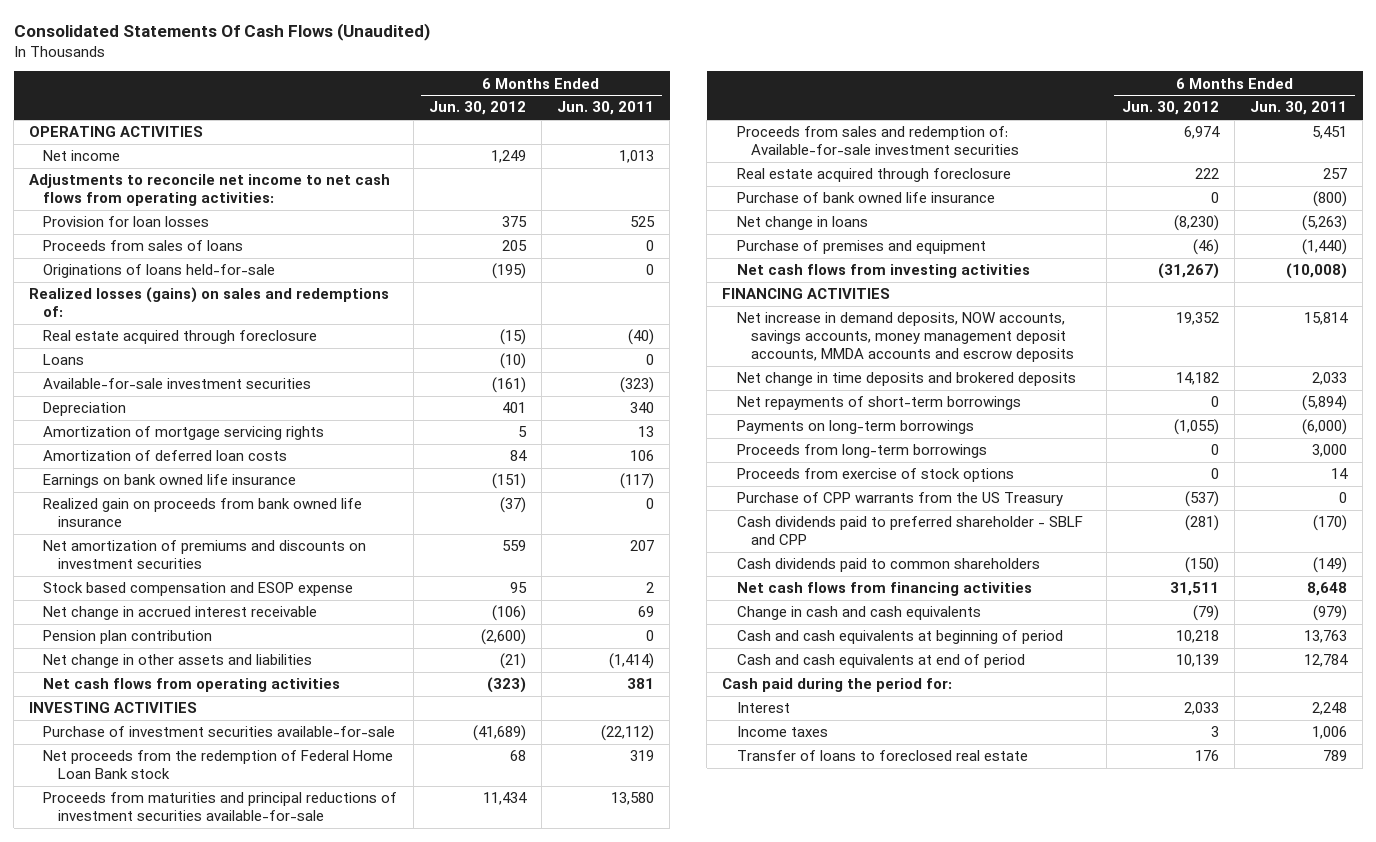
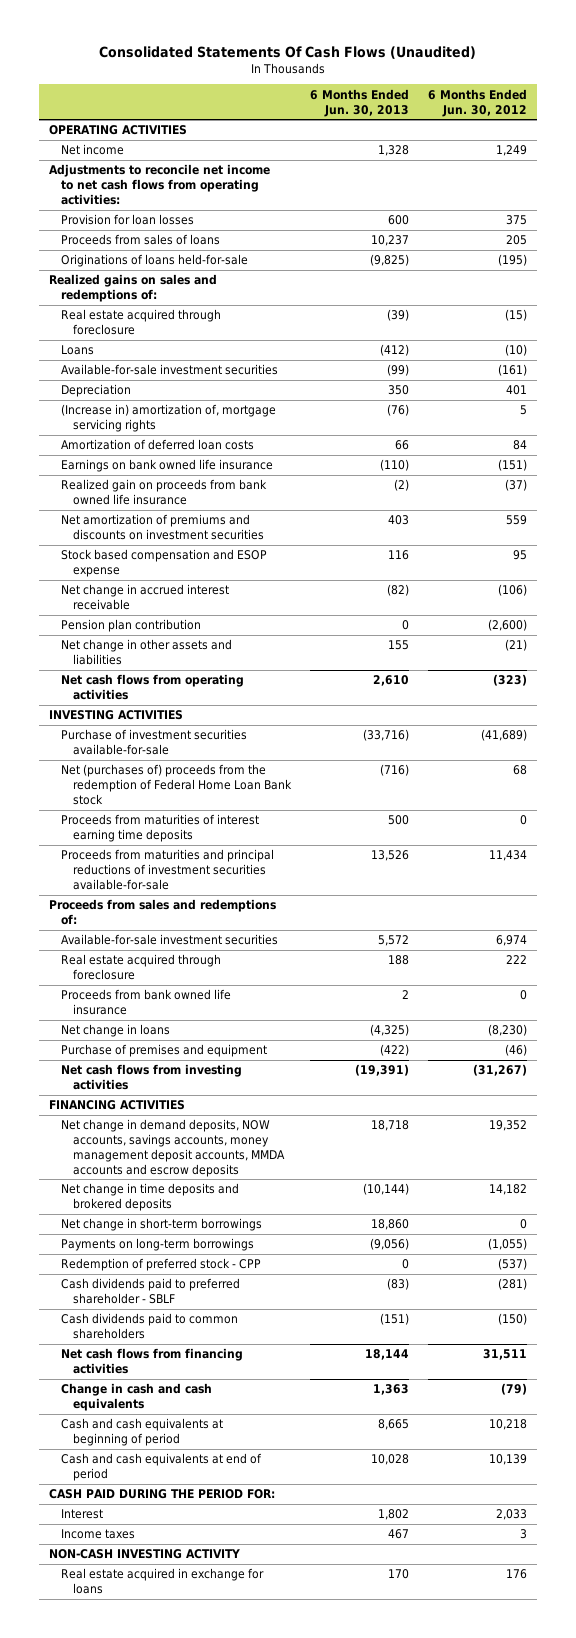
[557,101,655,116] Jun. 30, 2011 -> none
none -> [310,88,410,117] 6 Months Ended Jun. 30, 2013
[29,287,390,318] Realized losses (gains) on sales and redemptions of: -> [48,274,217,303] Realized gains on sales and redemptions of:
[43,426,325,441] Amortization of mortgage servicing rights -> [60,404,276,433] (Increase in) amortization of, mortgage servicing rights
[43,750,394,780] Net proceeds from the redemption of Federal Home Loan Bank stock -> [60,764,293,805] Net (purchases of) proceeds from the redemption of Federal Home Loan Bank stock
none -> [60,814,259,843] Proceeds from maturities of interest earning time deposits
none -> [48,899,276,926] Proceeds from sales and redemptions of:
[736,126,1019,156] Proceeds from sales and redemption of: Available-for-sale investment securities -> [60,934,278,946] Available-for-sale investment securities
[736,192,995,204] Purchase of bank owned life insurance -> [60,989,231,1016] Proceeds from bank owned life insurance
[736,312,1074,363] Net increase in demand deposits, NOW accounts, savings accounts, money management deposit accounts, MMDA accounts and escrow deposits -> [60,1119,286,1177] Net change in demand deposits, NOW accounts, savings accounts, money management deposit accounts, MMDA accounts and escrow deposits
[736,396,1021,411] Net repayments of short-term borrowings -> [60,1218,262,1232] Net change in short-term borrowings
[736,444,987,459] Proceeds from long-term borrowings -> none
[736,468,1014,483] Proceeds from exercise of stock options -> none
[736,492,1063,507] Purchase of CPP warrants from the US Treasury -> [60,1258,261,1272] Redemption of preferred stock - CPP
[736,516,1083,546] Cash dividends paid to preferred shareholder - SBLF and CPP -> [60,1278,240,1305] Cash dividends paid to preferred shareholder - SBLF
[722,678,953,693] Cash paid during the period for: -> [48,1489,275,1500] CASH PAID DURING THE PERIOD FOR:
none -> [48,1549,240,1560] NON-CASH INVESTING ACTIVITY
[736,750,1028,762] Transfer of loans to foreclosed real estate -> [60,1568,264,1595] Real estate acquired in exchange for loans

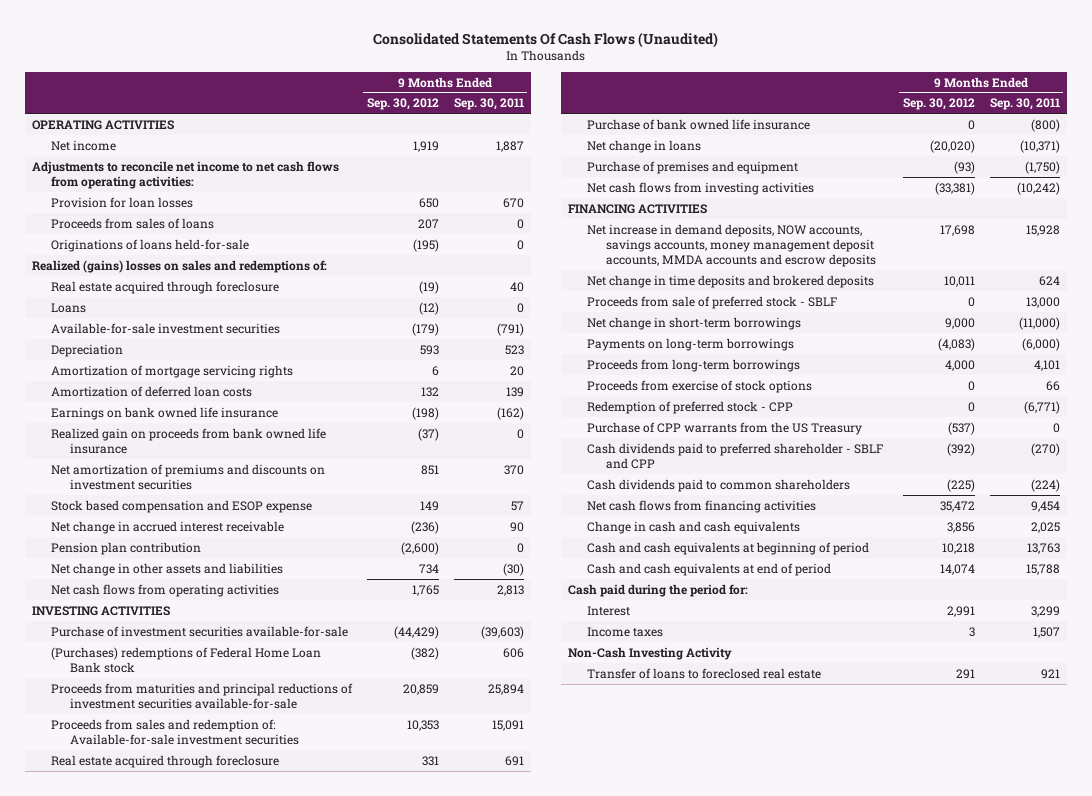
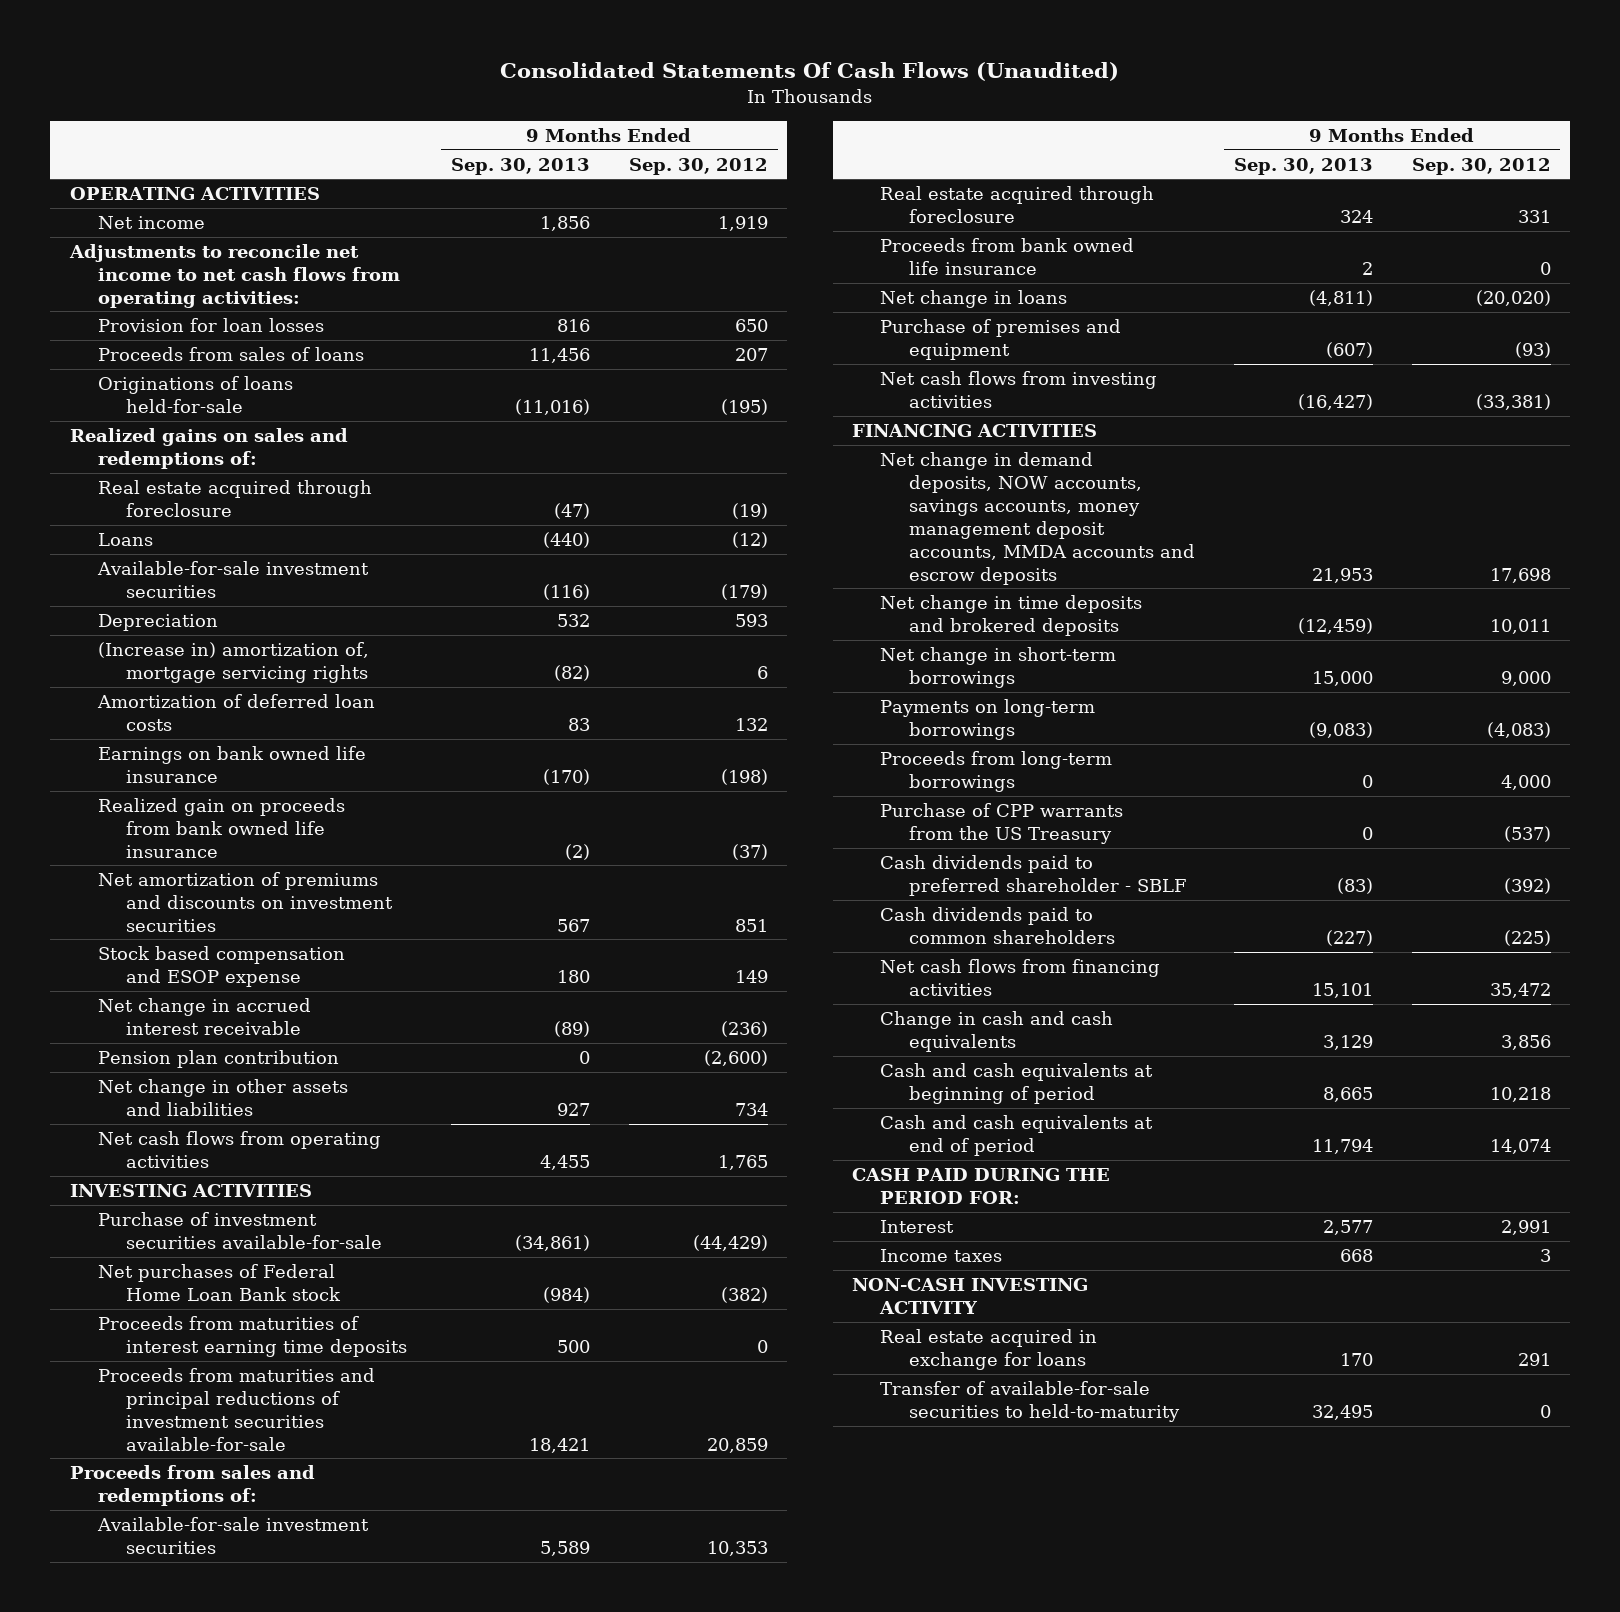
[453,98,524,111] Sep. 30, 2011 -> none
none -> [450,157,590,175] Sep. 30, 2013
[32,259,328,273] Realized (gains) losses on sales and redemptions of: -> [69,427,348,469] Realized gains on sales and redemptions of:
[51,364,294,378] Amortization of mortgage servicing rights -> [97,641,369,683] (Increase in) amortization of, mortgage servicing rights
[51,646,322,673] (Purchases) redemptions of Federal Home Loan Bank stock -> [97,1263,341,1301] Net purchases of Federal Home Loan Bank stock
none -> [97,1315,407,1357] Proceeds from maturities of interest earning time deposits
none -> [69,1464,315,1506] Proceeds from sales and redemptions of:
[51,718,300,745] Proceeds from sales and redemption of: Available-for-sale investment securities -> [96,1516,369,1554] Available-for-sale investment securities
[587,118,811,130] Purchase of bank owned life insurance -> [880,237,1135,275] Proceeds from bank owned life insurance
[587,223,877,267] Net increase in demand deposits, NOW accounts, savings accounts, money management deposit accounts, MMDA accounts and escrow deposits -> [880,451,1195,585] Net change in demand deposits, NOW accounts, savings accounts, money management deposit accounts, MMDA accounts and escrow deposits
[587,295,838,309] Proceeds from sale of preferred stock - SBLF -> none
[587,379,813,393] Proceeds from exercise of stock options -> none
[587,400,794,414] Redemption of preferred stock - CPP -> none
[587,442,884,469] Cash dividends paid to preferred shareholder - SBLF and CPP -> [880,854,1186,896] Cash dividends paid to preferred shareholder - SBLF
[568,583,749,597] Cash paid during the period for: -> [852,1167,1111,1204] CASH PAID DURING THE PERIOD FOR:
[568,646,733,660] Non-Cash Investing Activity -> [852,1277,1089,1314] NON-CASH INVESTING ACTIVITY
[587,667,822,679] Transfer of loans to foreclosed real estate -> [880,1328,1098,1370] Real estate acquired in exchange for loans
none -> [880,1380,1180,1422] Transfer of available-for-sale securities to held-to-maturity

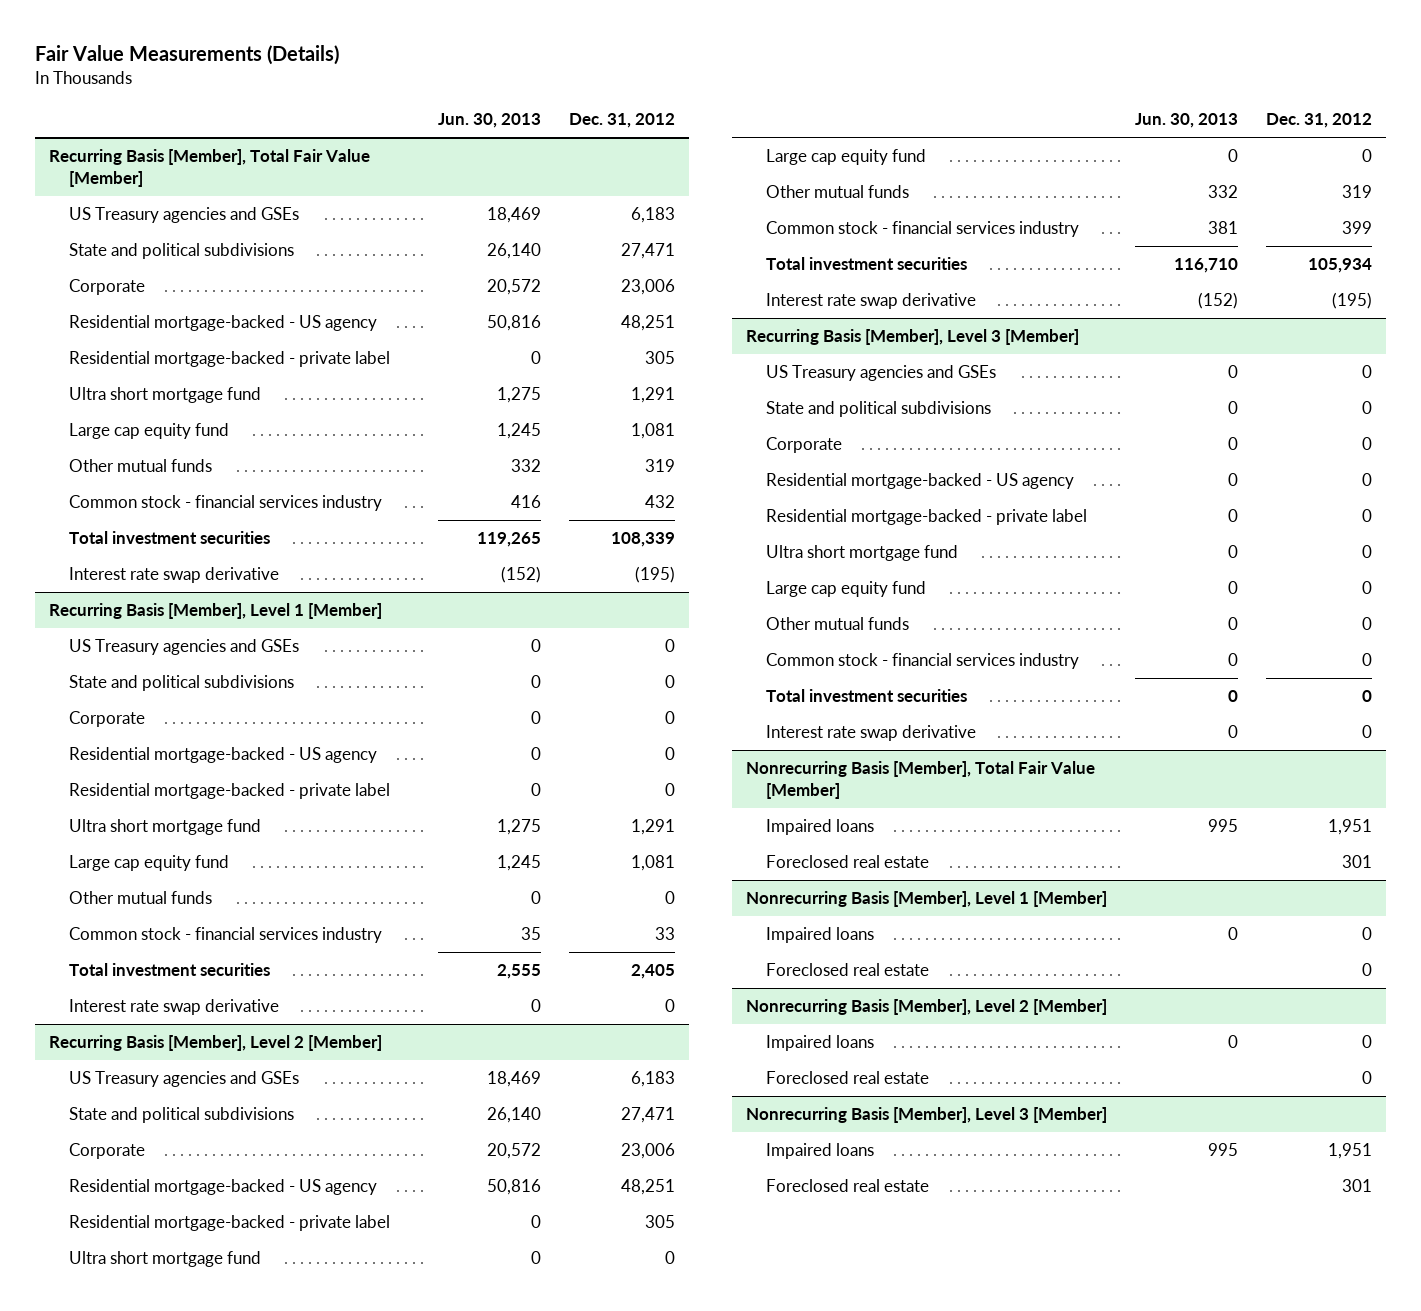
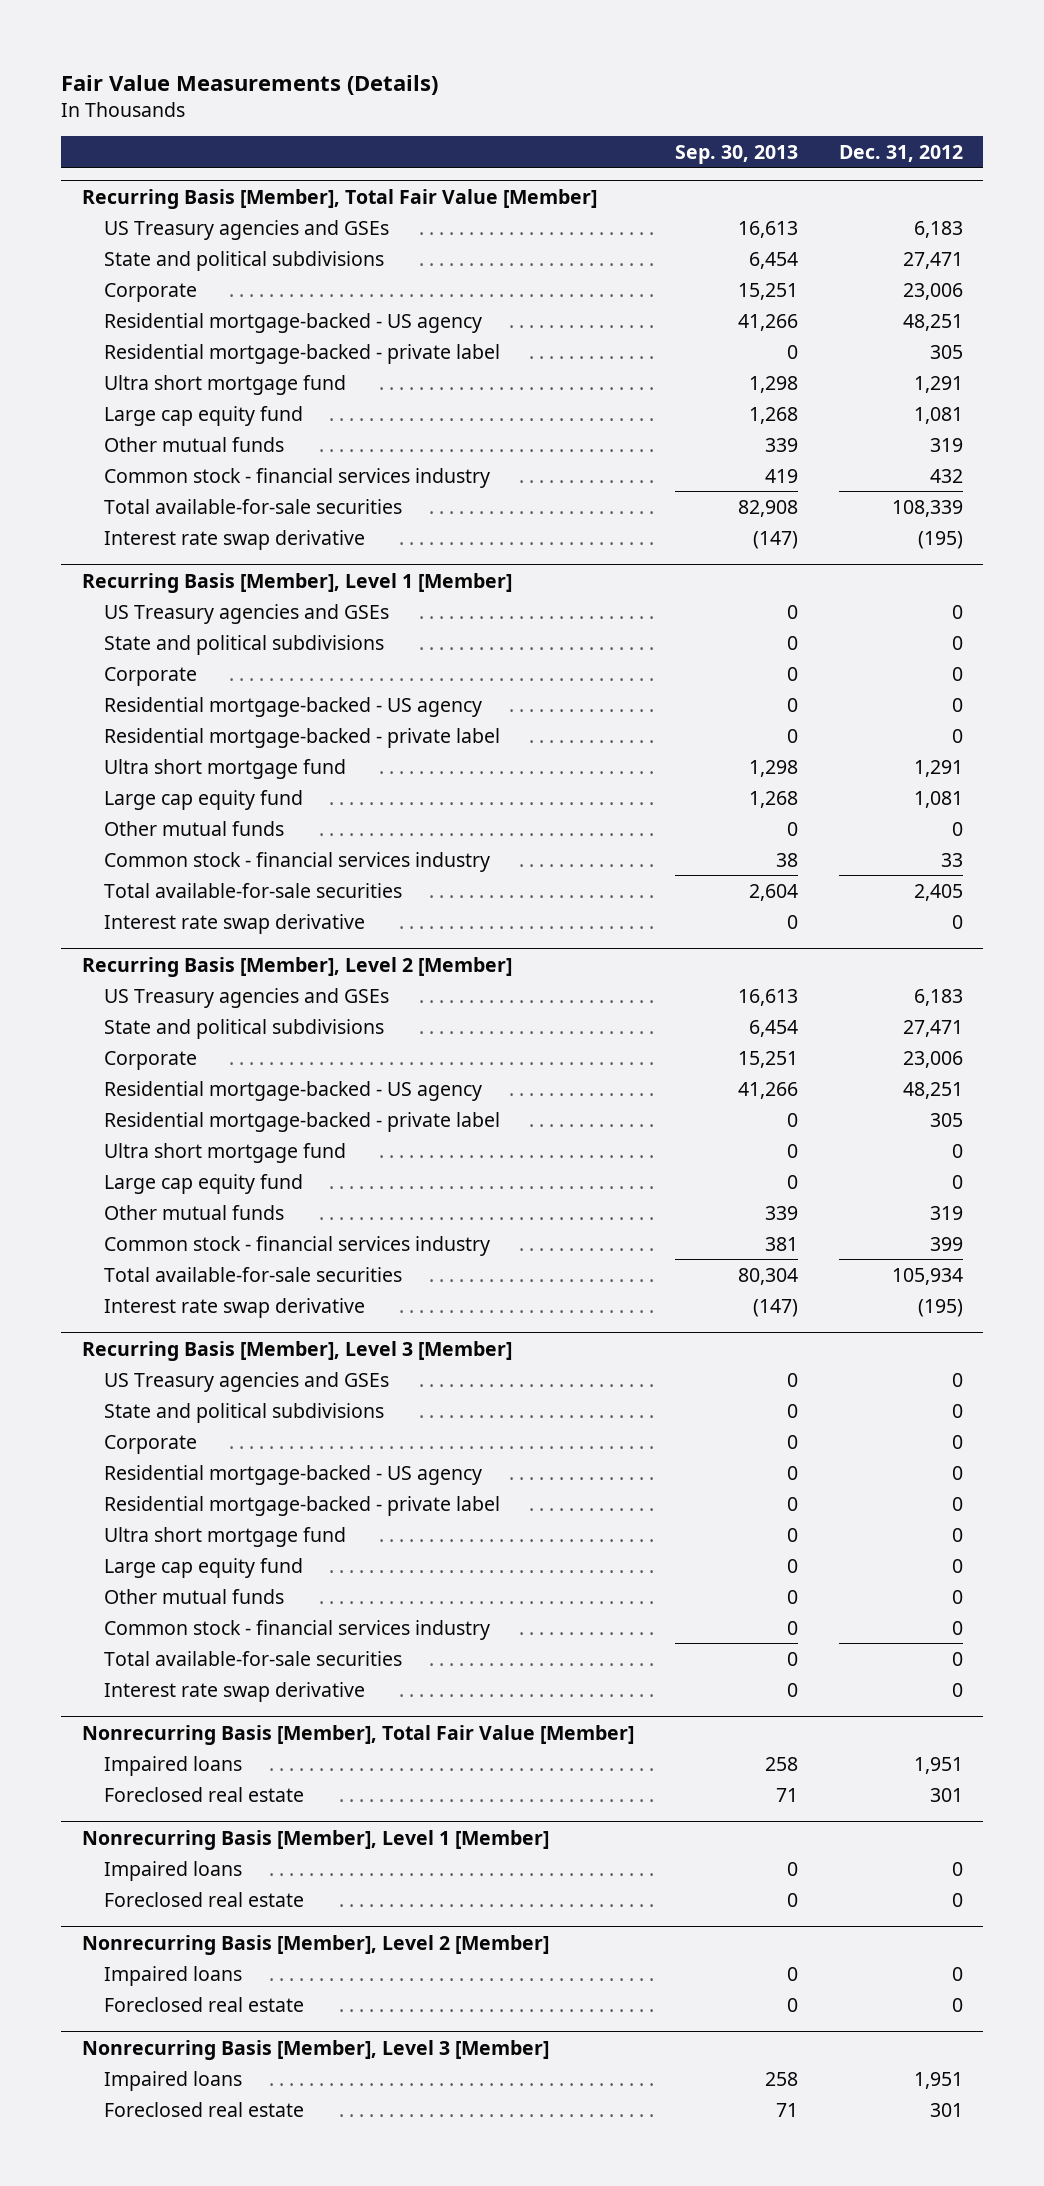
[437,113,541,129] Jun. 30, 2013 -> none
none -> [674,144,798,164] Sep. 30, 2013
[69,530,271,544] Total investment securities -> [103,498,402,514] Total available-for-sale securities
[69,962,271,976] Total investment securities -> [103,882,402,898] Total available-for-sale securities
[766,256,968,270] Total investment securities -> [103,1266,402,1282] Total available-for-sale securities
[766,688,968,702] Total investment securities -> [103,1650,402,1666] Total available-for-sale securities

